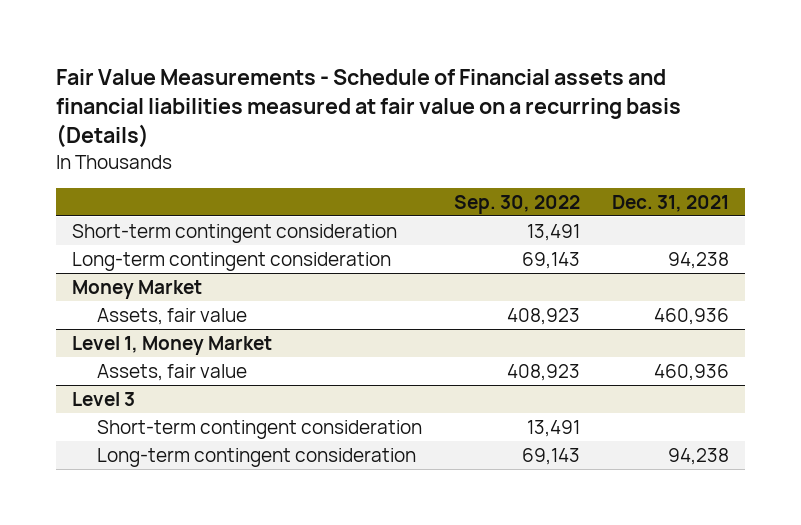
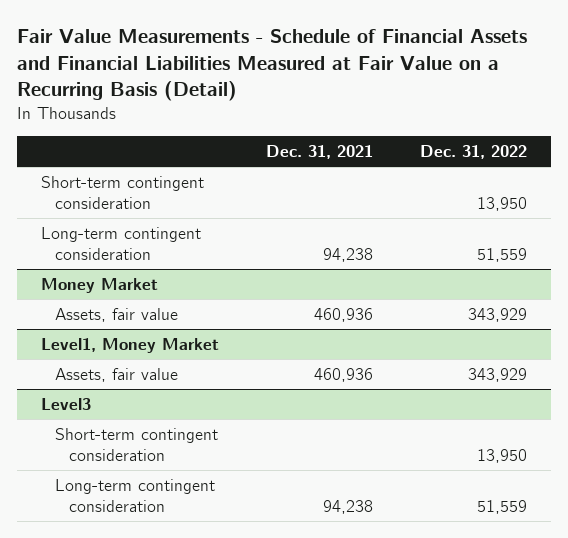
[56,69,682,149] Fair Value Measurements - Schedule of Financial assets and financial liabilities measured at fair value on a recurring basis (Details) -> [17,29,528,102] Fair Value Measurements - Schedule of Financial Assets and Financial Liabilities Measured at Fair Value on a Recurring Basis (Detail)
[453,194,580,214] Sep. 30, 2022 -> none
none -> [420,144,528,159] Dec. 31, 2022
[72,336,273,356] Level 1, Money Market -> none
none -> [40,337,219,353] Level1, Money Market
[72,392,136,407] Level 3 -> [40,397,91,410] Level3

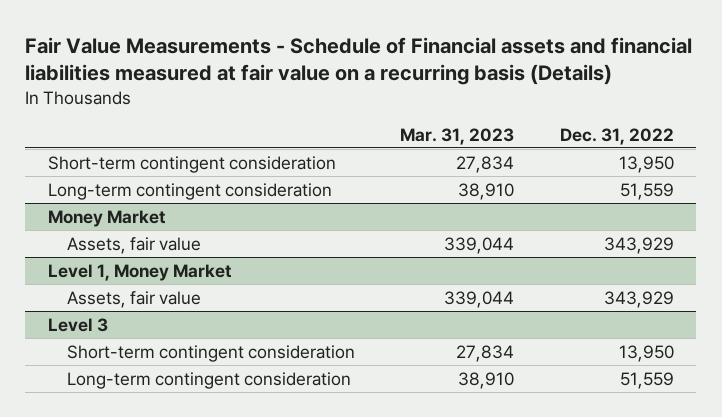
[17,29,528,102] Fair Value Measurements - Schedule of Financial Assets and Financial Liabilities Measured at Fair Value on a Recurring Basis (Detail) -> [25,36,693,85] Fair Value Measurements - Schedule of Financial assets and financial liabilities measured at fair value on a recurring basis (Details)
[265,144,373,159] Dec. 31, 2021 -> none
none -> [400,127,515,145] Mar. 31, 2023
[40,337,219,353] Level1, Money Market -> none
none -> [47,263,232,281] Level 1, Money Market
[40,397,91,410] Level3 -> [47,317,108,332] Level 3

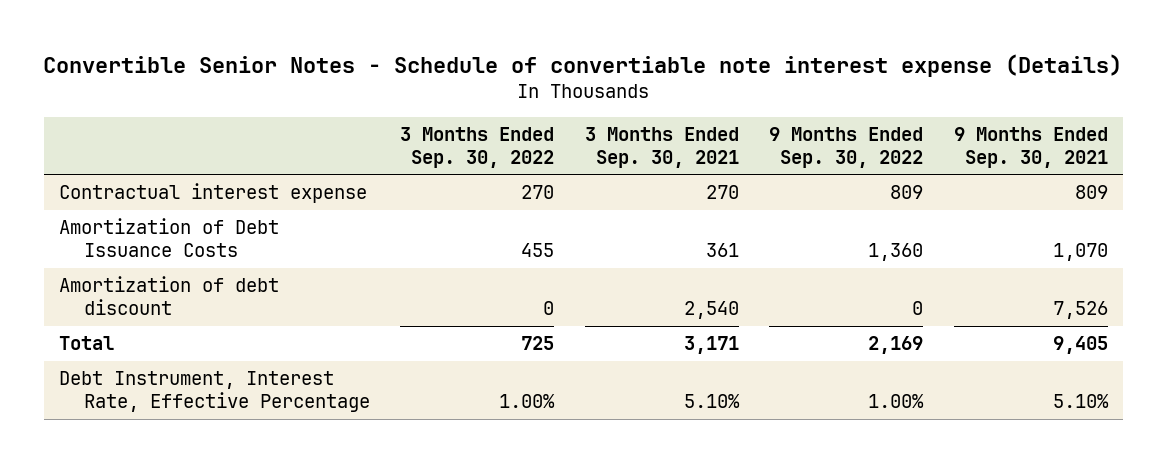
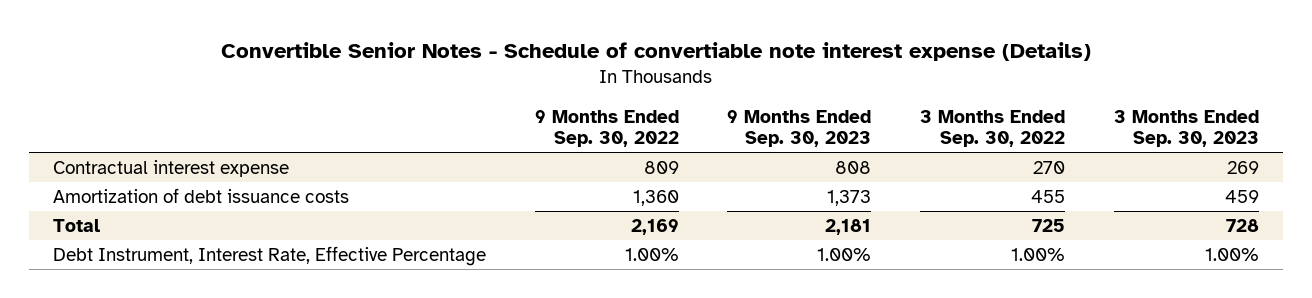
[584,127,739,168] 3 Months Ended Sep. 30, 2021 -> none
[953,127,1108,168] 9 Months Ended Sep. 30, 2021 -> none
none -> [727,109,872,148] 9 Months Ended Sep. 30, 2023
none -> [1113,109,1259,148] 3 Months Ended Sep. 30, 2023
[58,276,279,315] Amortization of debt discount -> none
[58,218,279,257] Amortization of Debt Issuance Costs -> [53,187,350,203] Amortization of debt issuance costs

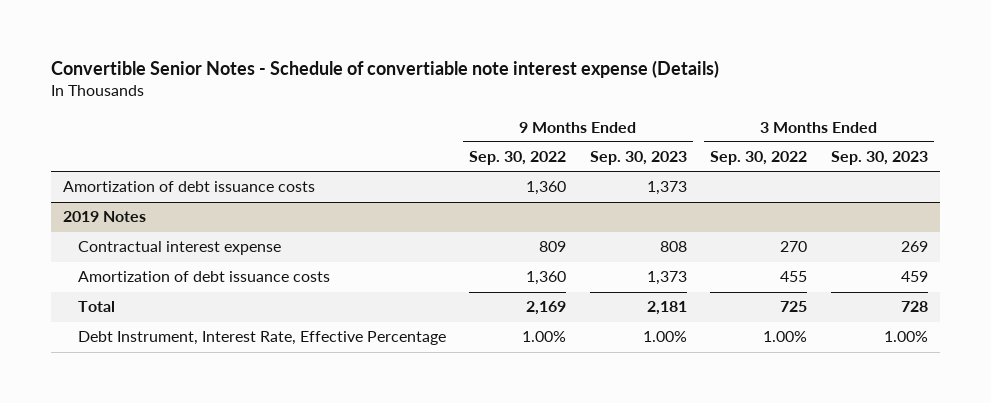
none -> [62,181,315,193] Amortization of debt issuance costs
none -> [62,211,146,223] 2019 Notes

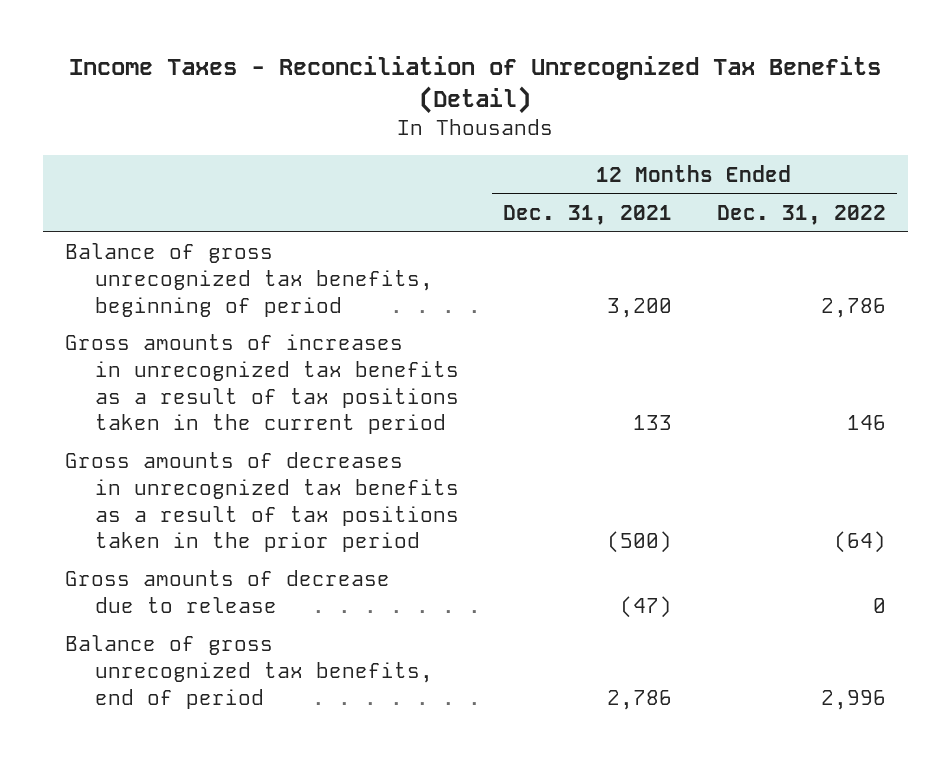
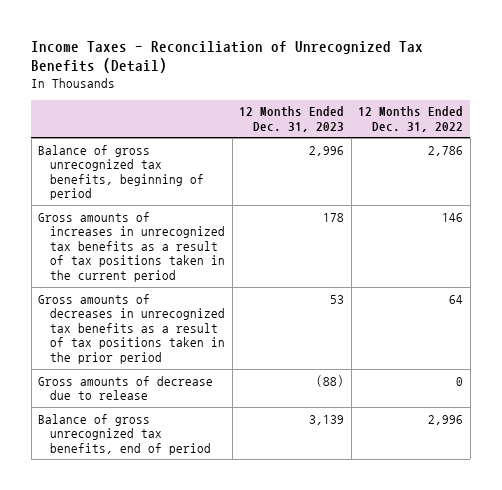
[503,204,673,225] Dec. 31, 2021 -> none
none -> [239,106,345,132] 12 Months Ended Dec. 31, 2023
[833,531,886,554] (64) -> [449,294,464,304] 64

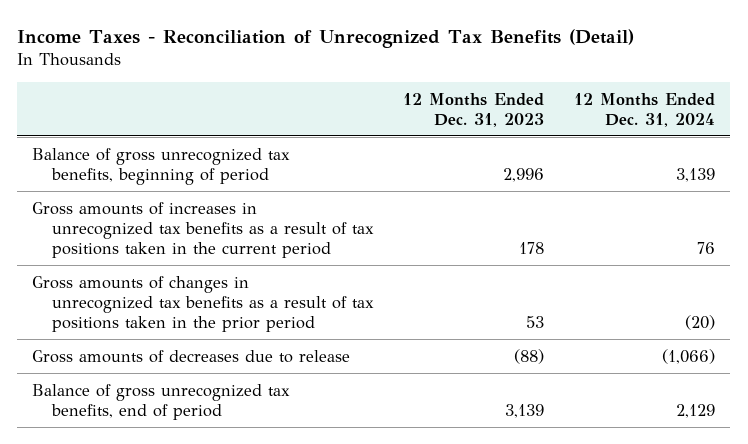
[358,106,464,132] 12 Months Ended Dec. 31, 2022 -> none
none -> [574,92,716,127] 12 Months Ended Dec. 31, 2024
[38,293,226,365] Gross amounts of decreases in unrecognized tax benefits as a result of tax positions taken in the prior period -> [32,275,374,333] Gross amounts of changes in unrecognized tax benefits as a result of tax positions taken in the prior period
[38,375,214,401] Gross amounts of decrease due to release -> [32,349,351,363] Gross amounts of decreases due to release

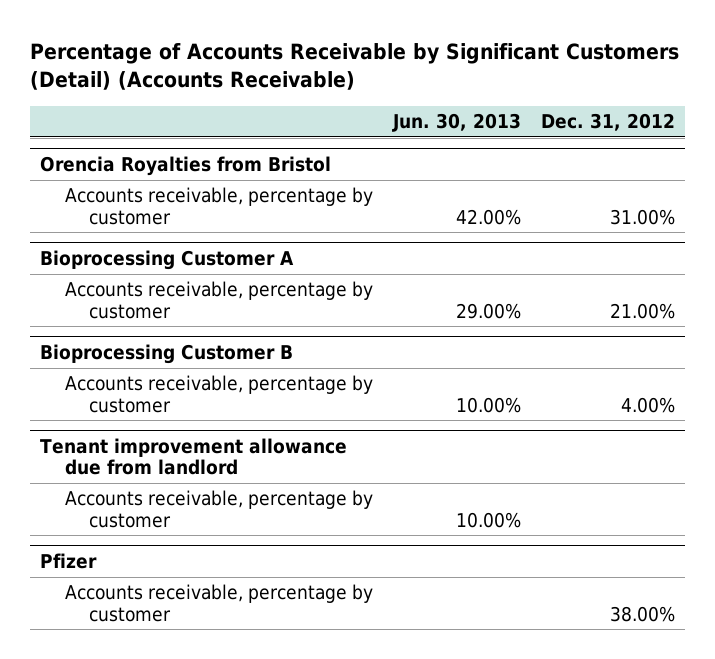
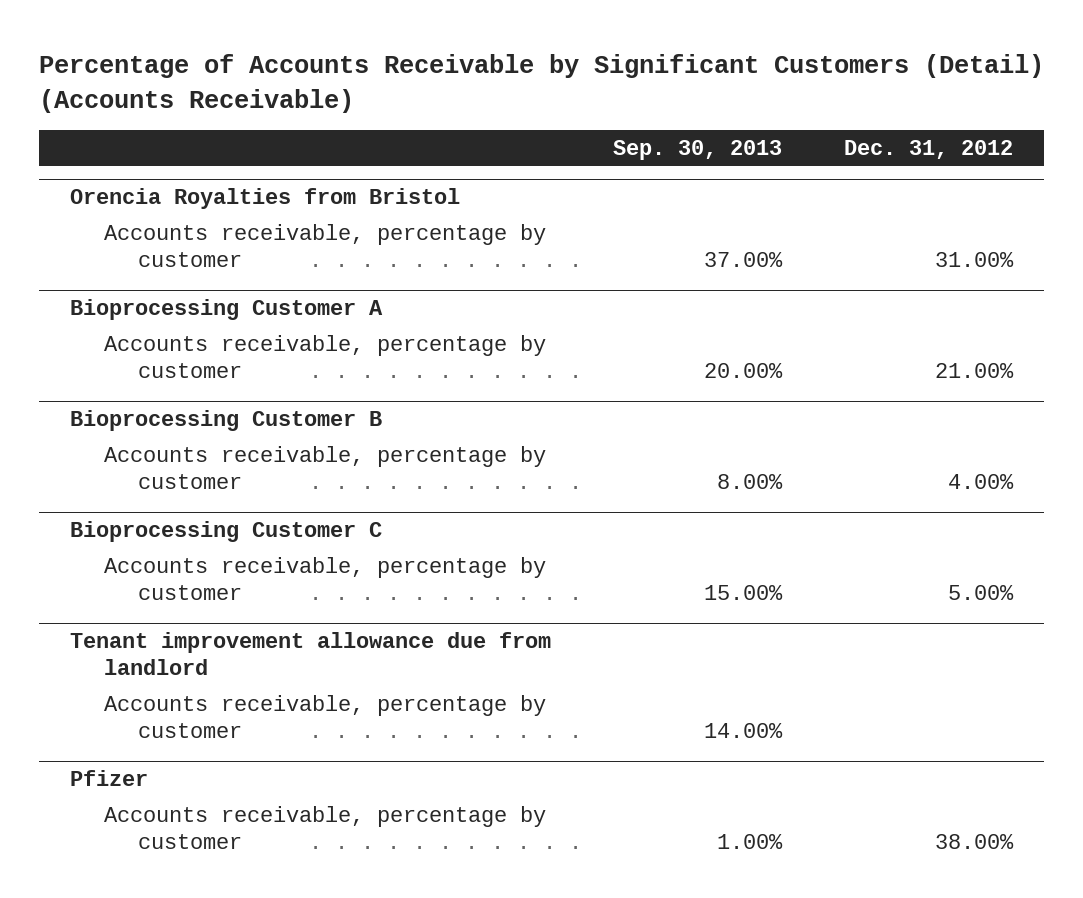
[391,113,521,133] Jun. 30, 2013 -> none
none -> [613,139,783,160] Sep. 30, 2013
none -> [70,521,383,543] Bioprocessing Customer C
none -> [104,556,547,600] Accounts receivable, percentage by customer

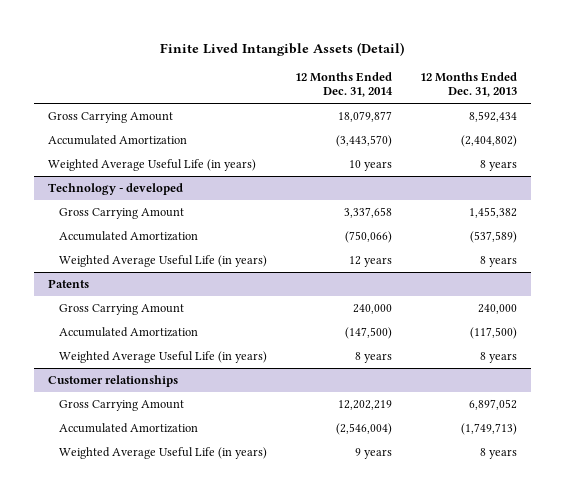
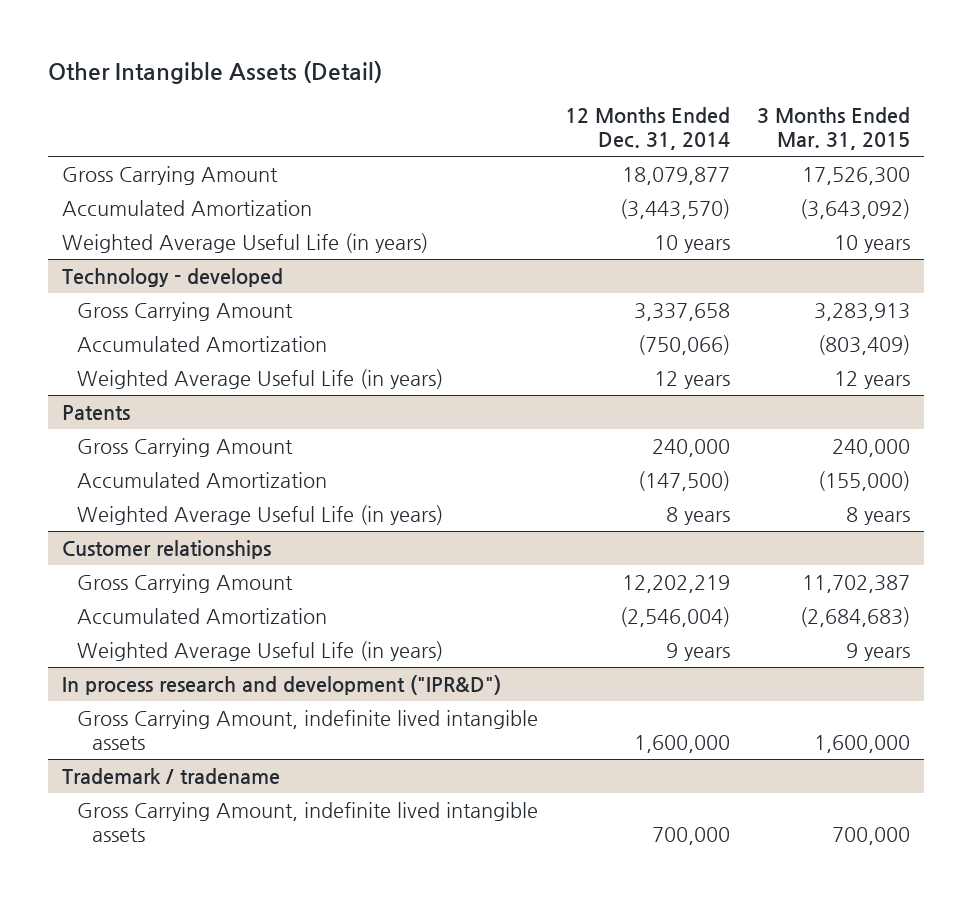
[160,41,405,56] Finite Lived Intangible Assets (Detail) -> [48,60,383,84] Other Intangible Assets (Detail)
[419,72,517,98] 12 Months Ended Dec. 31, 2013 -> none
none -> [757,106,911,151] 3 Months Ended Mar. 31, 2015
none -> [62,674,502,695] In process research and development ("IPR&D")
none -> [76,709,538,751] Gross Carrying Amount, indefinite lived intangible assets
none -> [62,767,281,784] Trademark / tradename
none -> [76,801,538,843] Gross Carrying Amount, indefinite lived intangible assets

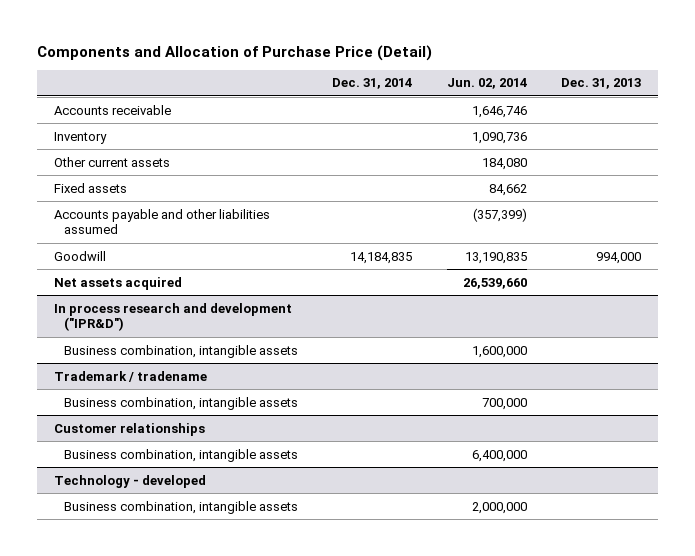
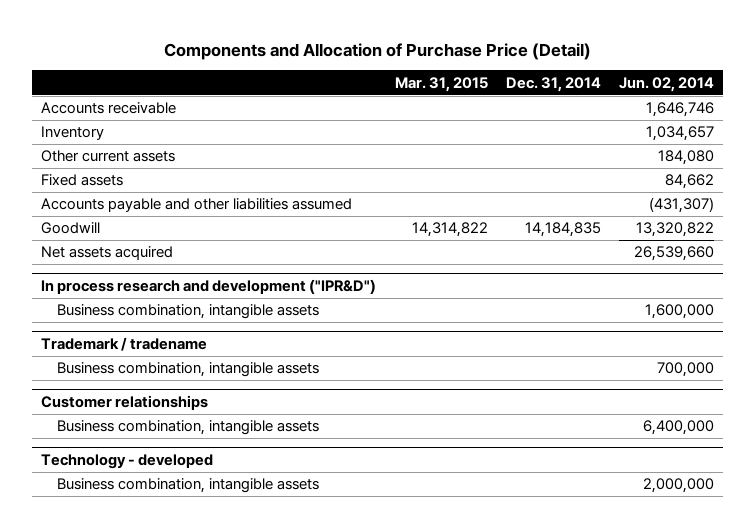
[561,78,642,90] Dec. 31, 2013 -> none
none -> [394,76,488,92] Mar. 31, 2015
[471,131,527,144] 1,090,736 -> [646,126,715,142] 1,034,657
[472,207,527,222] (357,399) -> [649,197,715,214] (431,307)
[464,251,527,264] 13,190,835 -> [636,222,715,238] 13,320,822

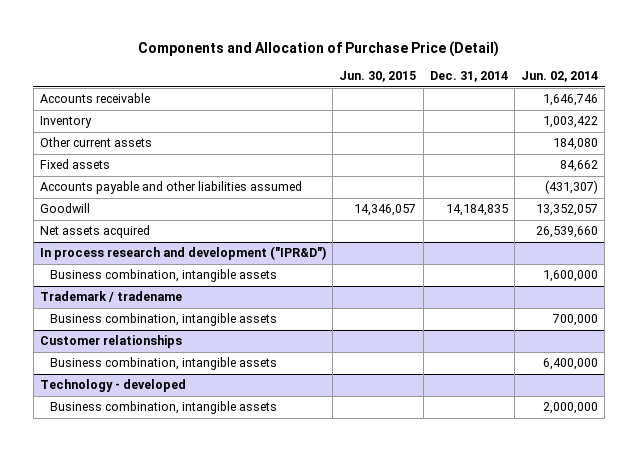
[394,76,488,92] Mar. 31, 2015 -> none
none -> [339,71,417,83] Jun. 30, 2015
[646,126,715,142] 1,034,657 -> [543,116,599,129] 1,003,422
[636,222,715,238] 13,320,822 -> [536,204,599,217] 13,352,057

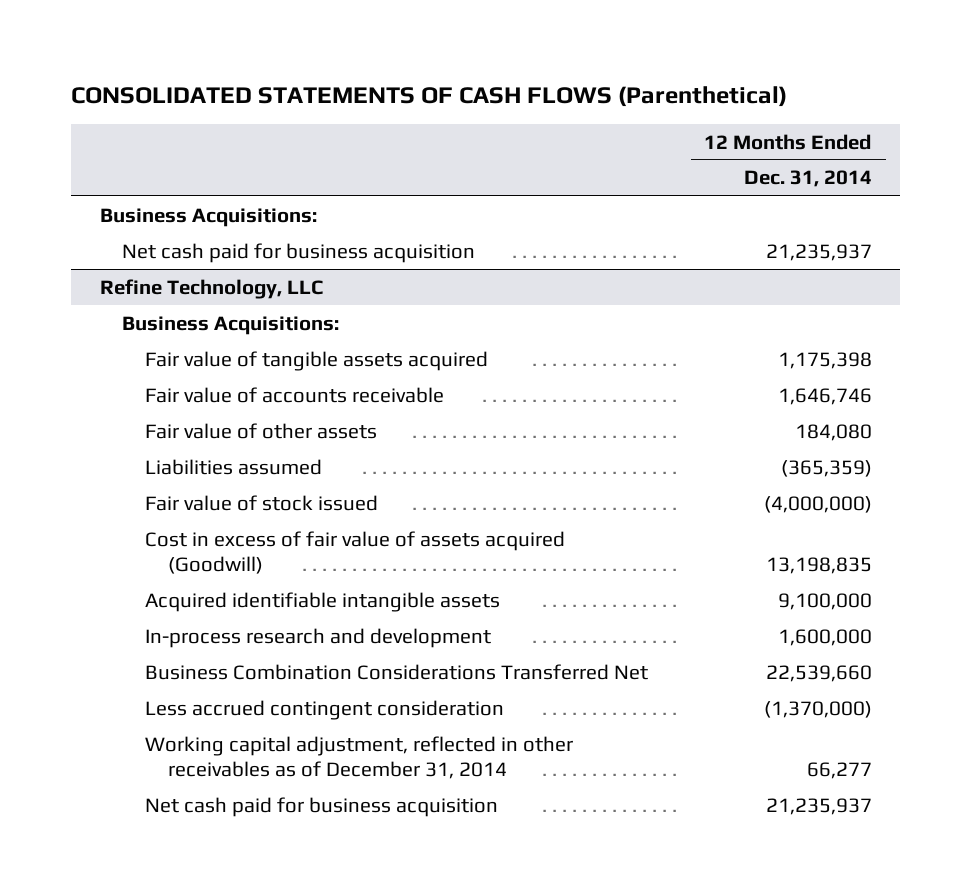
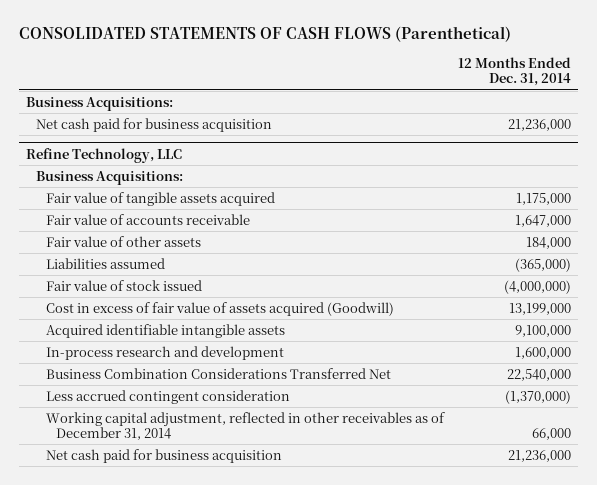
[765,243,872,261] 21,235,937 -> [508,118,572,131] 21,236,000
[777,351,872,369] 1,175,398 -> [516,192,572,205] 1,175,000
[777,387,872,405] 1,646,746 -> [515,214,572,227] 1,647,000
[794,423,872,441] 184,080 -> [526,236,572,249] 184,000
[780,459,872,477] (365,359) -> [515,257,572,272] (365,000)
[765,556,872,574] 13,198,835 -> [509,302,572,315] 13,199,000
[765,664,872,682] 22,539,660 -> [507,368,572,381] 22,540,000
[806,761,872,779] 66,277 -> [532,428,572,441] 66,000
[765,797,872,815] 21,235,937 -> [508,449,572,462] 21,236,000

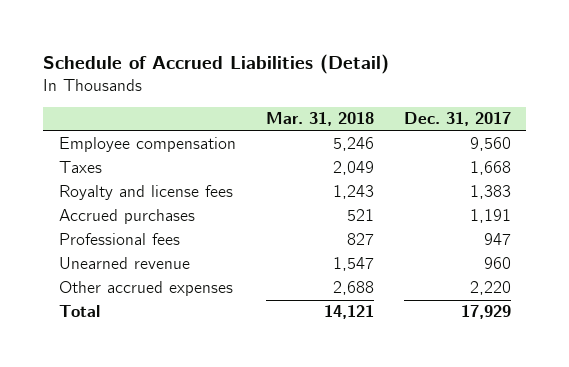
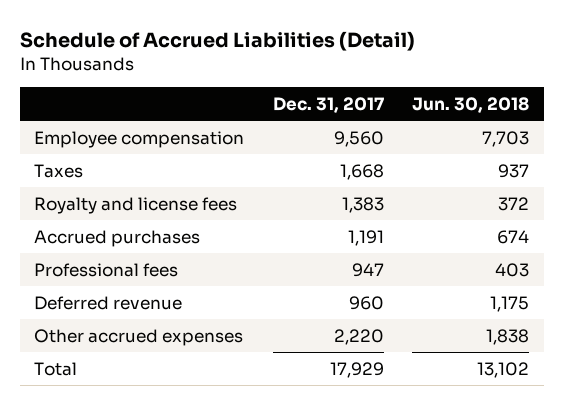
[265,112,374,127] Mar. 31, 2018 -> none
none -> [412,97,530,114] Jun. 30, 2018
[58,257,190,270] Unearned revenue -> [34,295,183,310] Deferred revenue

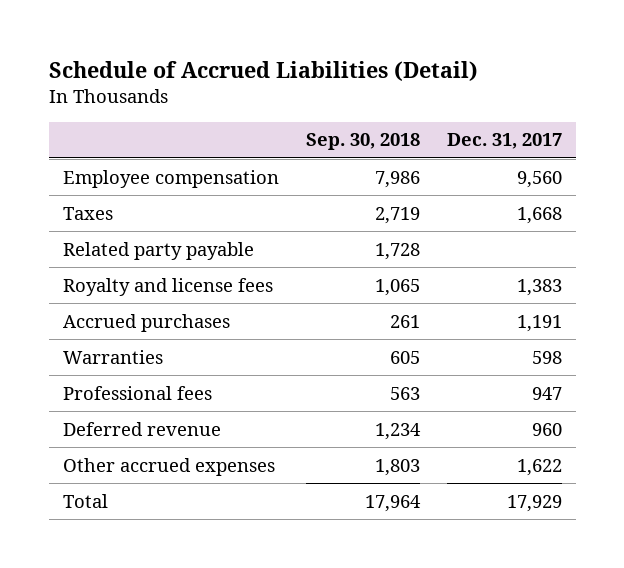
[412,97,530,114] Jun. 30, 2018 -> none
none -> [305,133,420,151] Sep. 30, 2018
none -> [62,241,254,260] Related party payable
none -> [62,349,163,364] Warranties
[333,328,384,345] 2,220 -> [516,458,562,476] 1,622

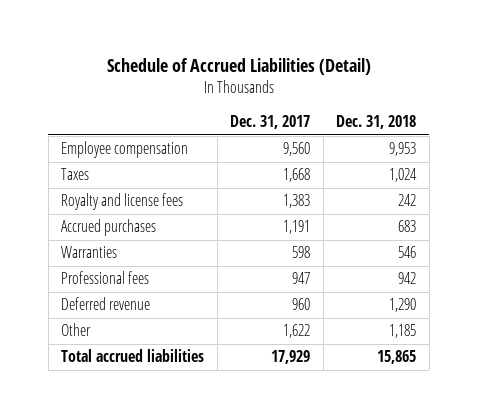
[305,133,420,151] Sep. 30, 2018 -> none
none -> [336,115,417,130] Dec. 31, 2018
[62,241,254,260] Related party payable -> none
[62,457,275,476] Other accrued expenses -> [61,323,92,337] Other
[62,493,108,508] Total -> [61,349,205,363] Total accrued liabilities

